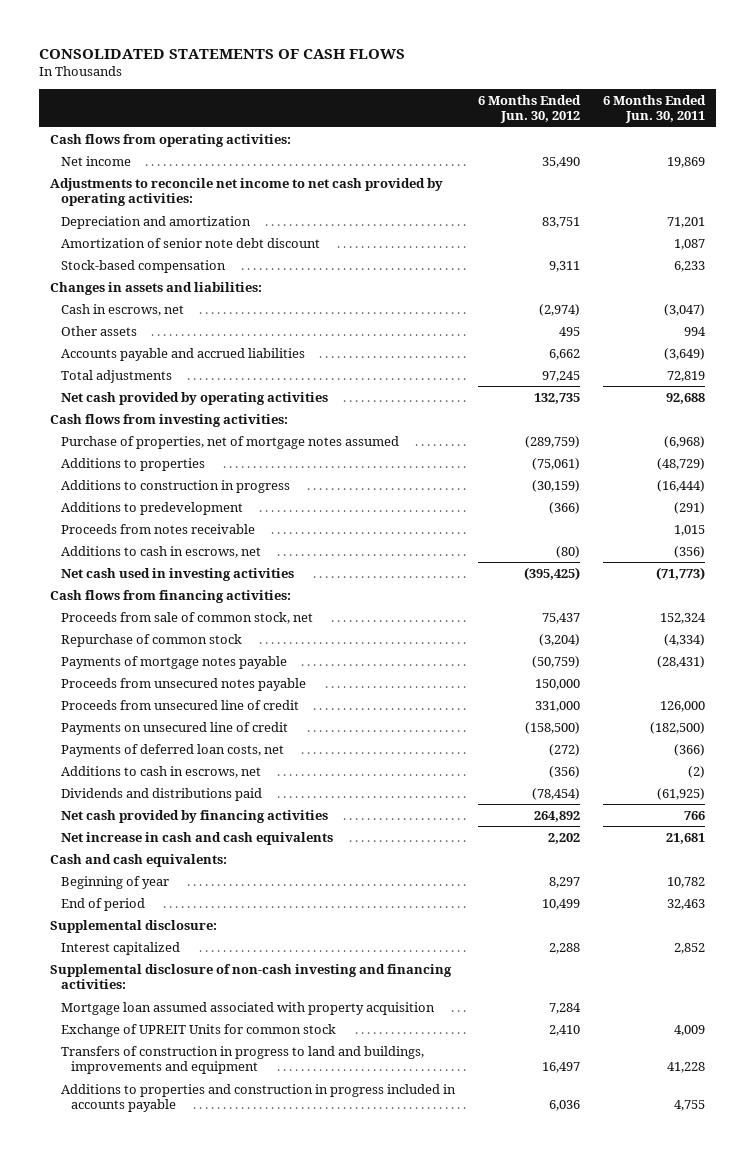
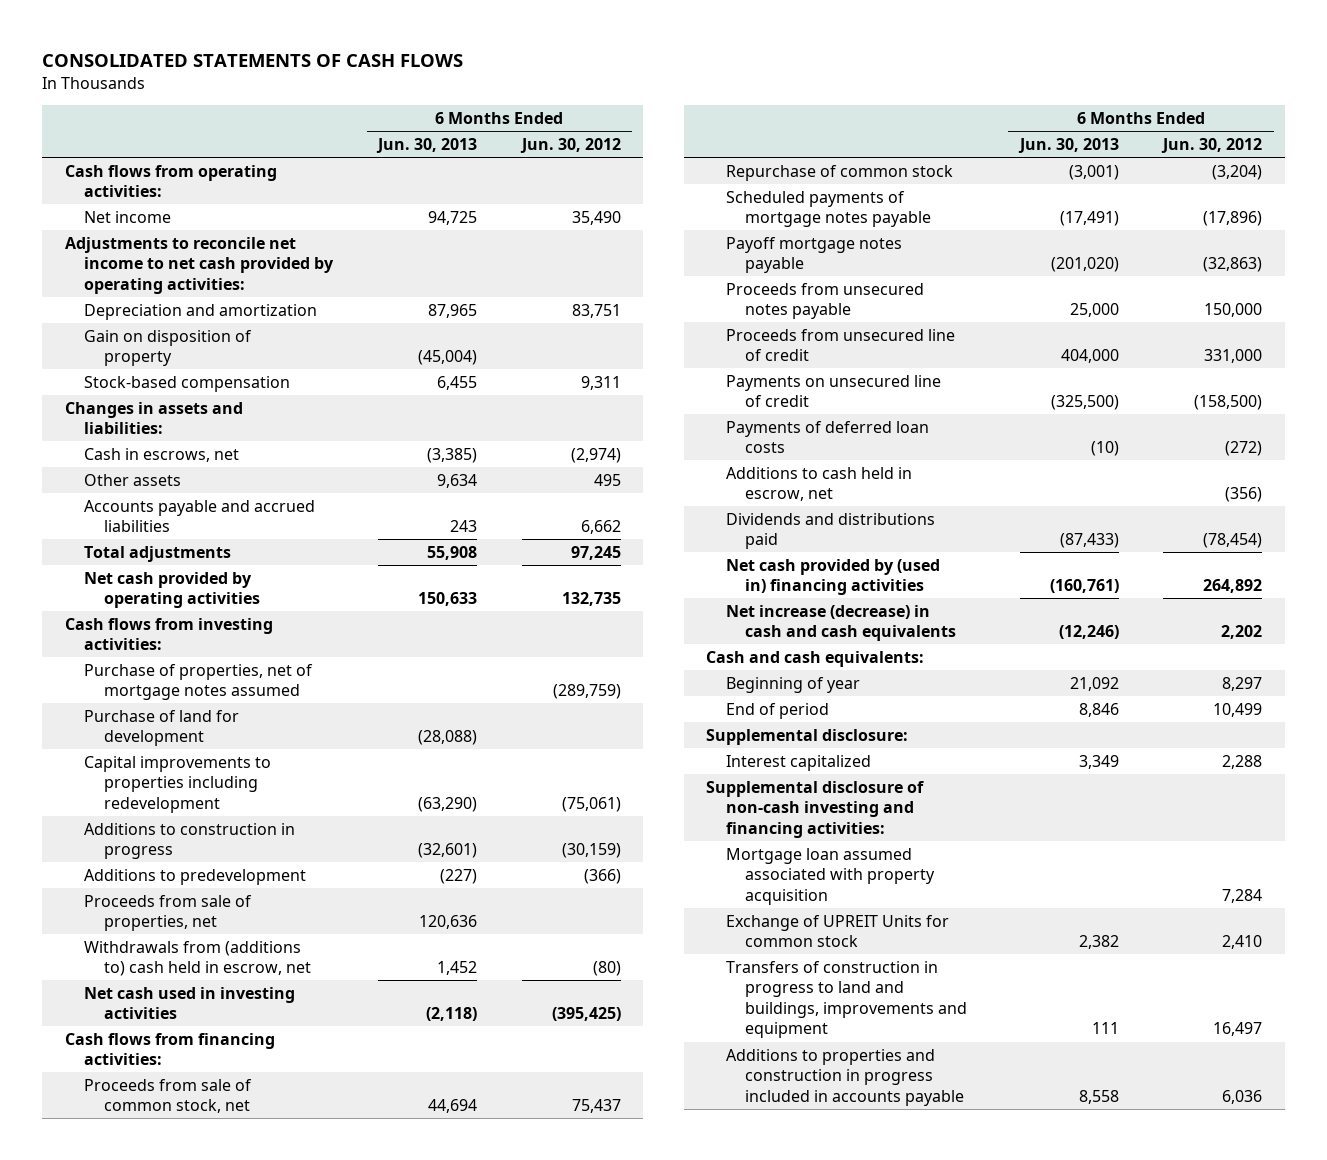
[602,94,706,123] 6 Months Ended Jun. 30, 2011 -> none
none -> [376,138,478,154] Jun. 30, 2013
[60,237,320,248] Amortization of senior note debt discount -> none
none -> [84,329,253,367] Gain on disposition of property
none -> [84,709,240,747] Purchase of land for development
[60,457,205,471] Additions to properties -> [84,755,272,813] Capital improvements to properties including redevelopment
[60,523,255,534] Proceeds from notes receivable -> none
none -> [84,894,253,932] Proceeds from sale of properties, net
[60,545,261,558] Additions to cash in escrows, net -> [84,940,311,977] Withdrawals from (additions to) cash held in escrow, net
[60,655,287,669] Payments of mortgage notes payable -> [725,190,932,228] Scheduled payments of mortgage notes payable
[531,655,580,668] (50,759) -> [1203,211,1263,227] (17,896)
none -> [725,236,902,274] Payoff mortgage notes payable
[60,743,284,757] Payments of deferred loan costs, net -> [725,420,929,454] Payments of deferred loan costs
[60,765,261,778] Additions to cash in escrows, net -> [725,466,912,502] Additions to cash held in escrow, net
[60,809,328,823] Net cash provided by financing activities -> [725,558,940,596] Net cash provided by (used in) financing activities
[60,831,333,845] Net increase in cash and cash equivalents -> [725,604,957,642] Net increase (decrease) in cash and cash equivalents

